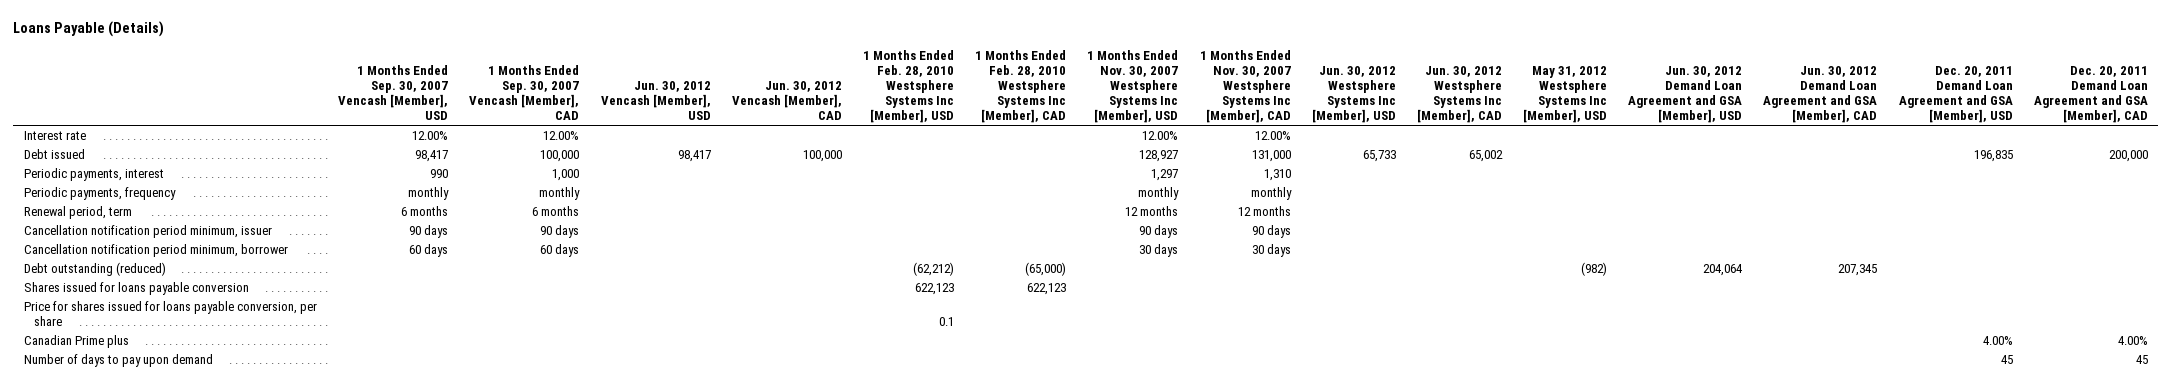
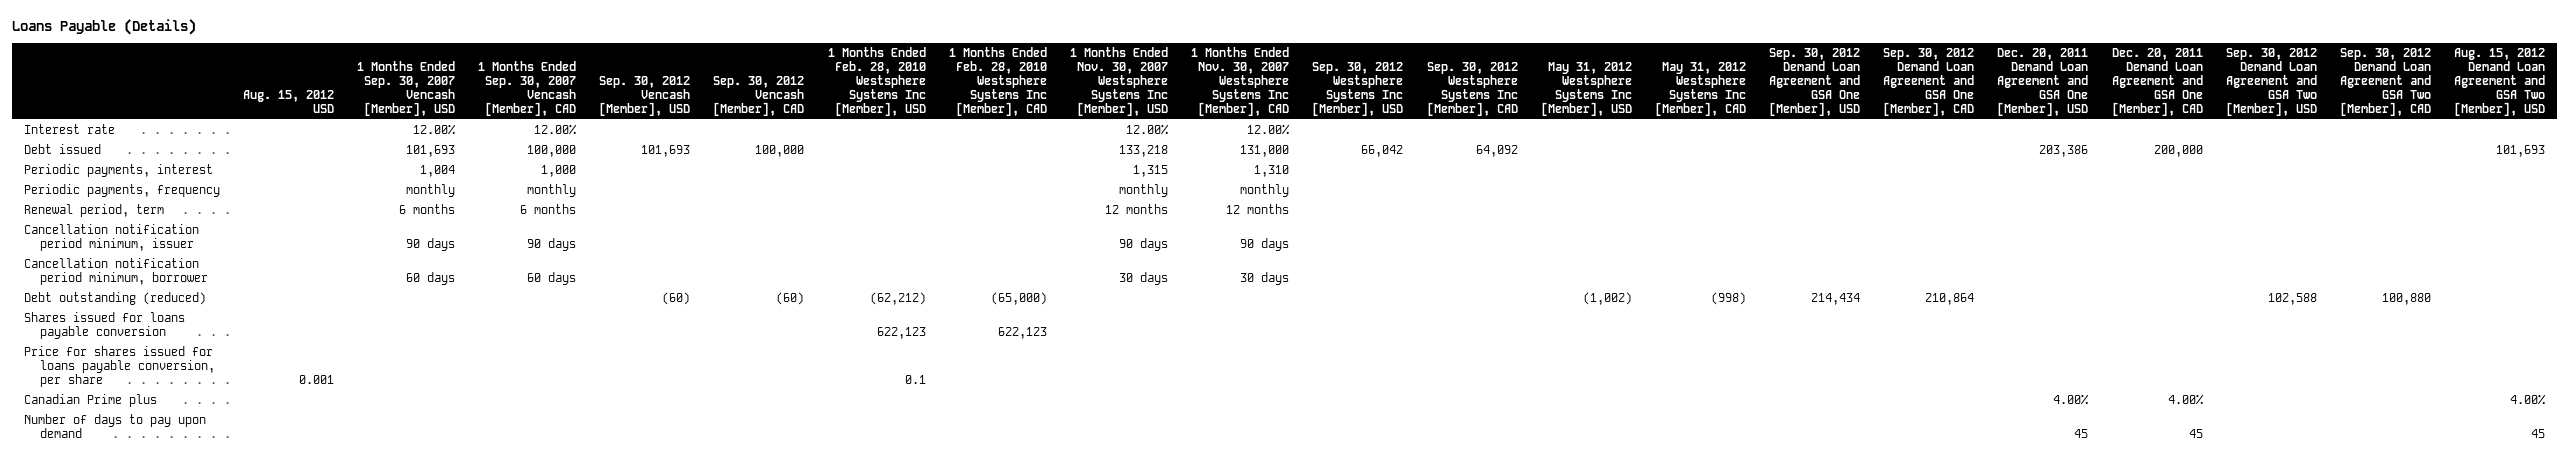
[600,81,711,121] Jun. 30, 2012 Vencash [Member], USD -> none
[731,81,842,121] Jun. 30, 2012 Vencash [Member], CAD -> none
[1311,66,1396,124] Jun. 30, 2012 Westsphere Systems Inc [Member], USD -> none
[1416,66,1502,124] Jun. 30, 2012 Westsphere Systems Inc [Member], CAD -> none
[1628,66,1743,124] Jun. 30, 2012 Demand Loan Agreement and GSA [Member], USD -> none
[1763,66,1878,124] Jun. 30, 2012 Demand Loan Agreement and GSA [Member], CAD -> none
[1898,66,2013,124] Dec. 20, 2011 Demand Loan Agreement and GSA [Member], USD -> none
[2033,66,2148,124] Dec. 20, 2011 Demand Loan Agreement and GSA [Member], CAD -> none
none -> [242,90,334,114] Aug. 15, 2012 USD
none -> [599,76,691,117] Sep. 30, 2012 Vencash [Member], USD
none -> [713,76,805,117] Sep. 30, 2012 Vencash [Member], CAD
none -> [1312,62,1404,117] Sep. 30, 2012 Westsphere Systems Inc [Member], USD
none -> [1426,62,1518,117] Sep. 30, 2012 Westsphere Systems Inc [Member], CAD
none -> [1654,62,1746,117] May 31, 2012 Westsphere Systems Inc [Member], CAD
none -> [1769,47,1861,117] Sep. 30, 2012 Demand Loan Agreement and GSA One [Member], USD
none -> [1883,47,1975,117] Sep. 30, 2012 Demand Loan Agreement and GSA One [Member], CAD
none -> [1997,47,2089,117] Dec. 20, 2011 Demand Loan Agreement and GSA One [Member], USD
none -> [2111,47,2203,117] Dec. 20, 2011 Demand Loan Agreement and GSA One [Member], CAD
none -> [2225,47,2317,117] Sep. 30, 2012 Demand Loan Agreement and GSA Two [Member], USD
none -> [2339,47,2431,117] Sep. 30, 2012 Demand Loan Agreement and GSA Two [Member], CAD
none -> [2454,47,2546,117] Aug. 15, 2012 Demand Loan Agreement and GSA Two [Member], USD
[415,150,449,163] 98,417 -> [405,145,455,158] 101,693
[1139,150,1179,163] 128,927 -> [1118,145,1168,158] 133,218
[430,169,449,179] 990 -> [419,165,455,178] 1,004
[1151,169,1179,182] 1,297 -> [1132,165,1168,178] 1,315
[1581,262,1608,277] (982) -> [1582,292,1632,306] (1,002)

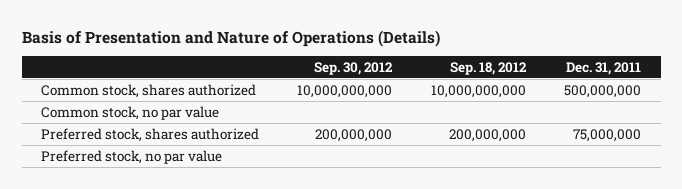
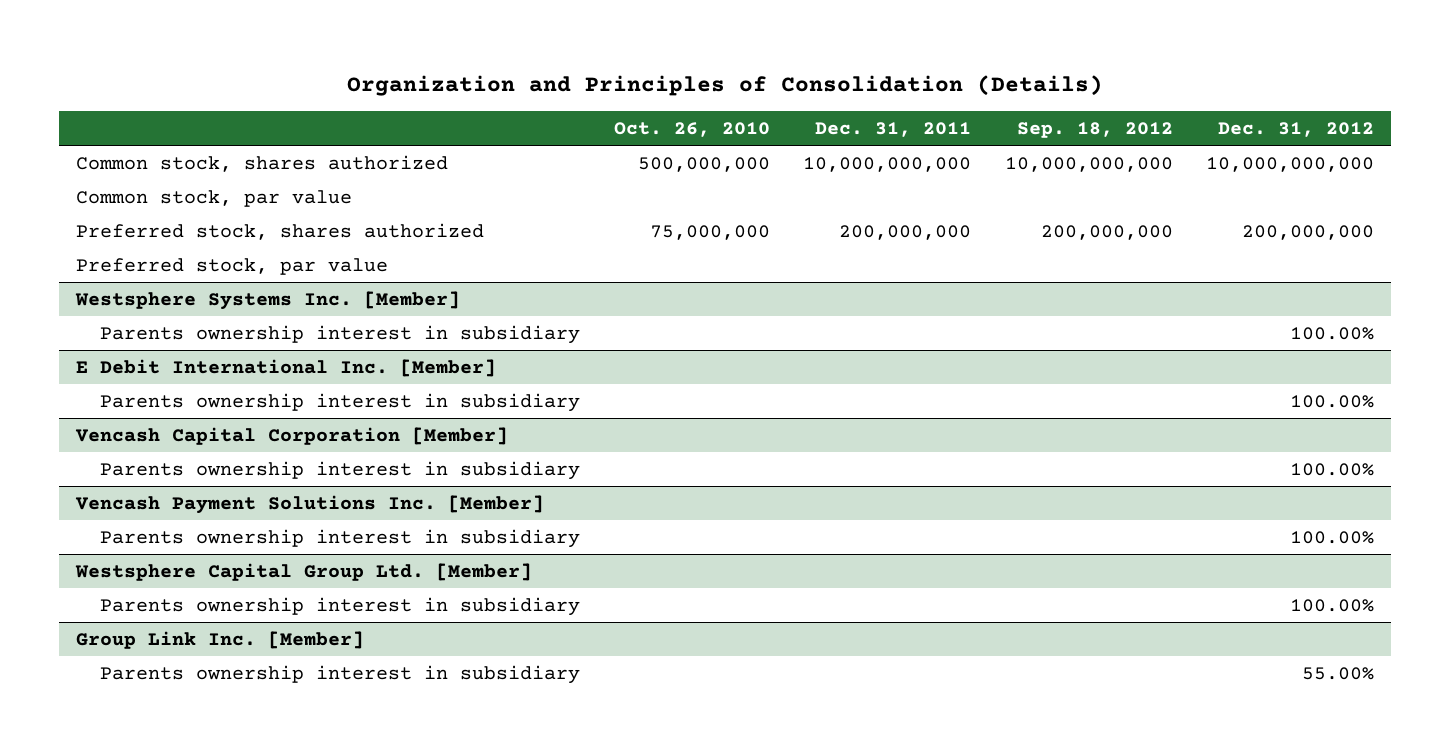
[21,29,440,47] Basis of Presentation and Nature of Operations (Details) -> [347,74,1104,96] Organization and Principles of Consolidation (Details)
[314,62,394,76] Sep. 30, 2012 -> none
none -> [613,121,770,137] Oct. 26, 2010
none -> [1218,121,1375,137] Dec. 31, 2012
[564,84,642,98] 500,000,000 -> [803,157,972,173] 10,000,000,000
[40,105,219,120] Common stock, no par value -> [76,190,353,208] Common stock, par value
[573,128,642,142] 75,000,000 -> [839,225,972,241] 200,000,000
[40,149,222,164] Preferred stock, no par value -> [76,258,389,276] Preferred stock, par value
none -> [75,291,461,311] Westsphere Systems Inc. [Member]
none -> [100,325,581,345] Parents ownership interest in subsidiary
none -> [76,359,497,378] E Debit International Inc. [Member]
none -> [100,393,581,413] Parents ownership interest in subsidiary
none -> [75,427,509,446] Vencash Capital Corporation [Member]
none -> [100,461,581,481] Parents ownership interest in subsidiary
none -> [75,495,545,515] Vencash Payment Solutions Inc. [Member]
none -> [100,529,581,549] Parents ownership interest in subsidiary
none -> [75,563,533,582] Westsphere Capital Group Ltd. [Member]
none -> [100,597,581,617] Parents ownership interest in subsidiary
none -> [76,631,365,650] Group Link Inc. [Member]
none -> [100,665,581,685] Parents ownership interest in subsidiary

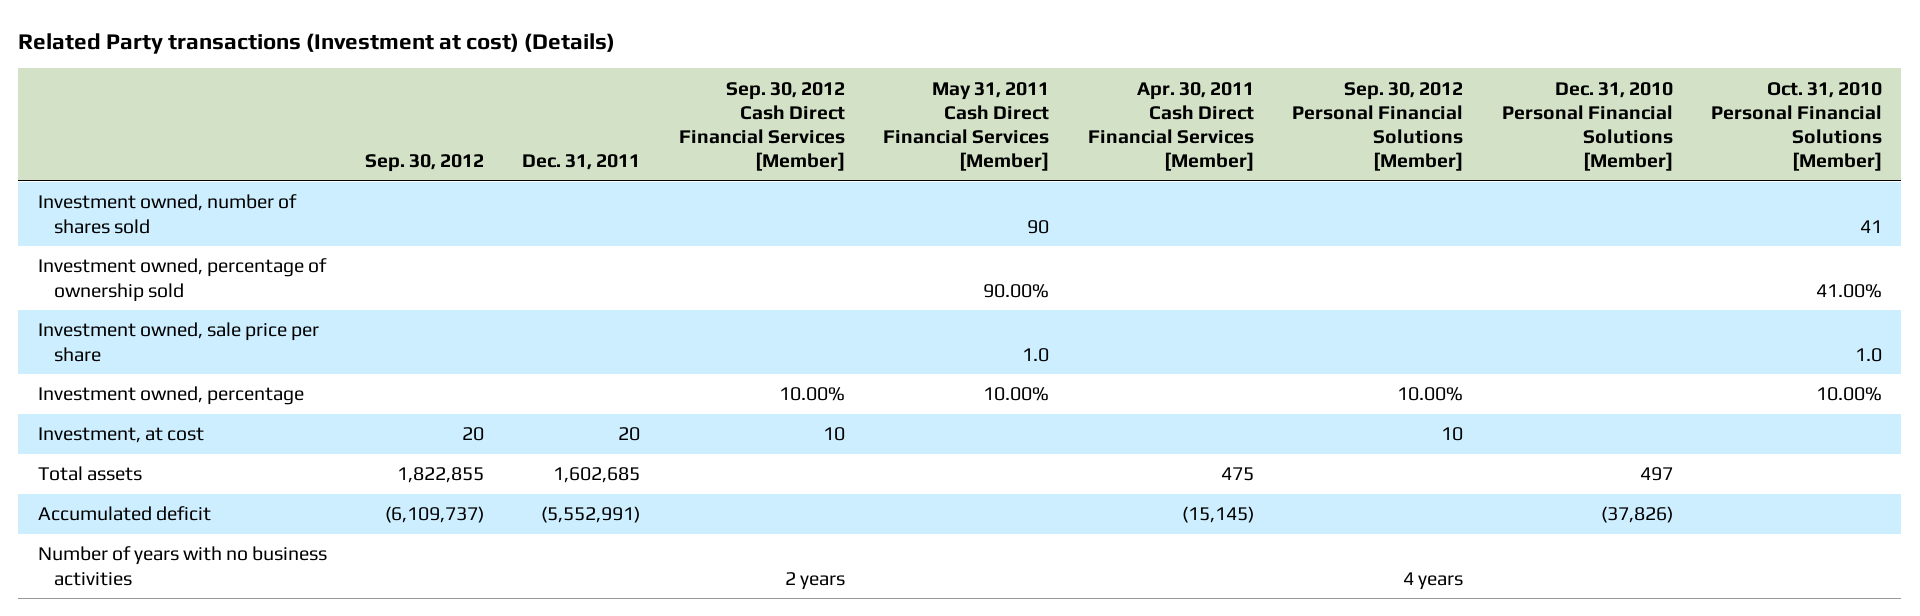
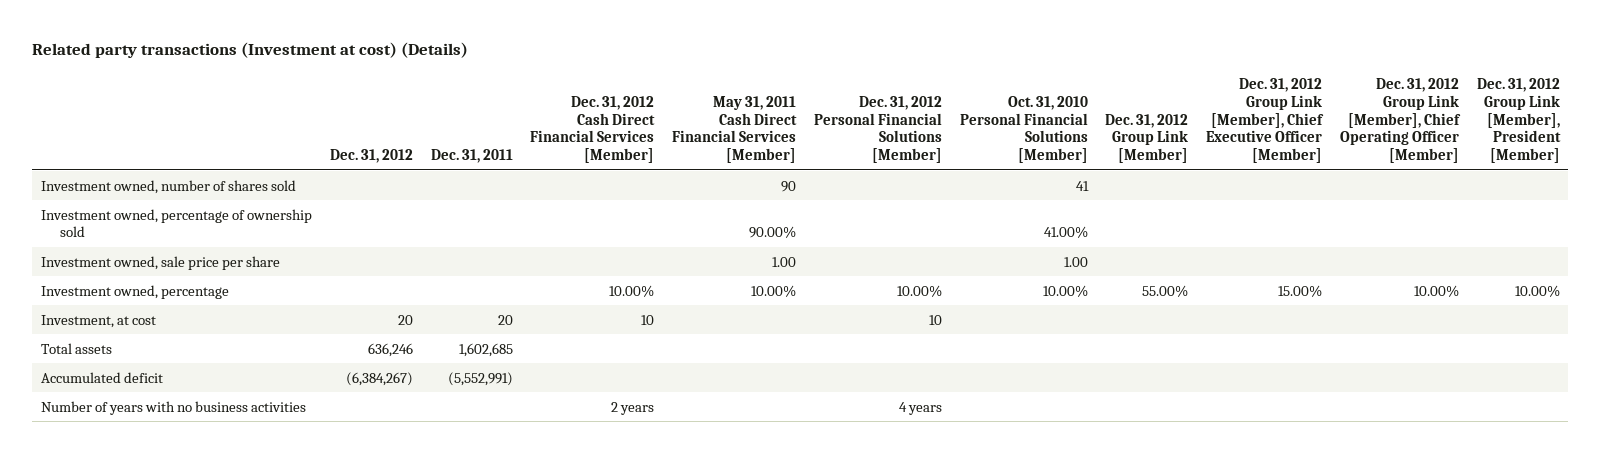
[18,32,616,54] Related Party transactions (Investment at cost) (Details) -> [32,41,469,58] Related party transactions (Investment at cost) (Details)
[365,154,485,173] Sep. 30, 2012 -> none
[678,81,845,172] Sep. 30, 2012 Cash Direct Financial Services [Member] -> none
[1087,81,1254,172] Apr. 30, 2011 Cash Direct Financial Services [Member] -> none
[1292,81,1464,172] Sep. 30, 2012 Personal Financial Solutions [Member] -> none
[1501,81,1673,172] Dec. 31, 2010 Personal Financial Solutions [Member] -> none
none -> [329,149,413,164] Dec. 31, 2012
none -> [530,95,656,164] Dec. 31, 2012 Cash Direct Financial Services [Member]
none -> [813,95,942,164] Dec. 31, 2012 Personal Financial Solutions [Member]
none -> [1105,113,1189,164] Dec. 31, 2012 Group Link [Member]
none -> [1206,77,1325,164] Dec. 31, 2012 Group Link [Member], Chief Executive Officer [Member]
none -> [1339,77,1461,164] Dec. 31, 2012 Group Link [Member], Chief Operating Officer [Member]
none -> [1476,77,1561,164] Dec. 31, 2012 Group Link [Member], President [Member]
[1022,347,1050,362] 1.0 -> [772,256,797,267] 1.00
[1854,347,1882,362] 1.0 -> [1063,256,1088,267] 1.00

